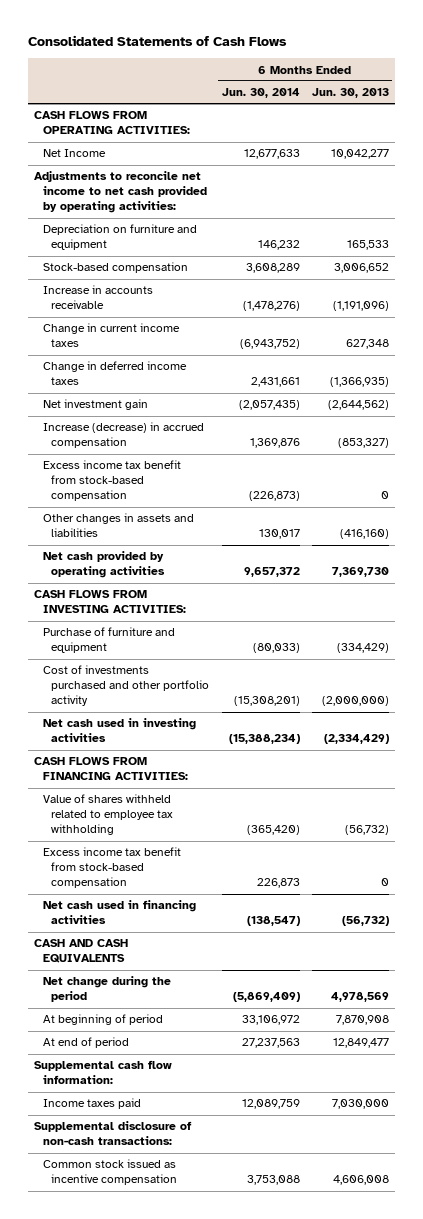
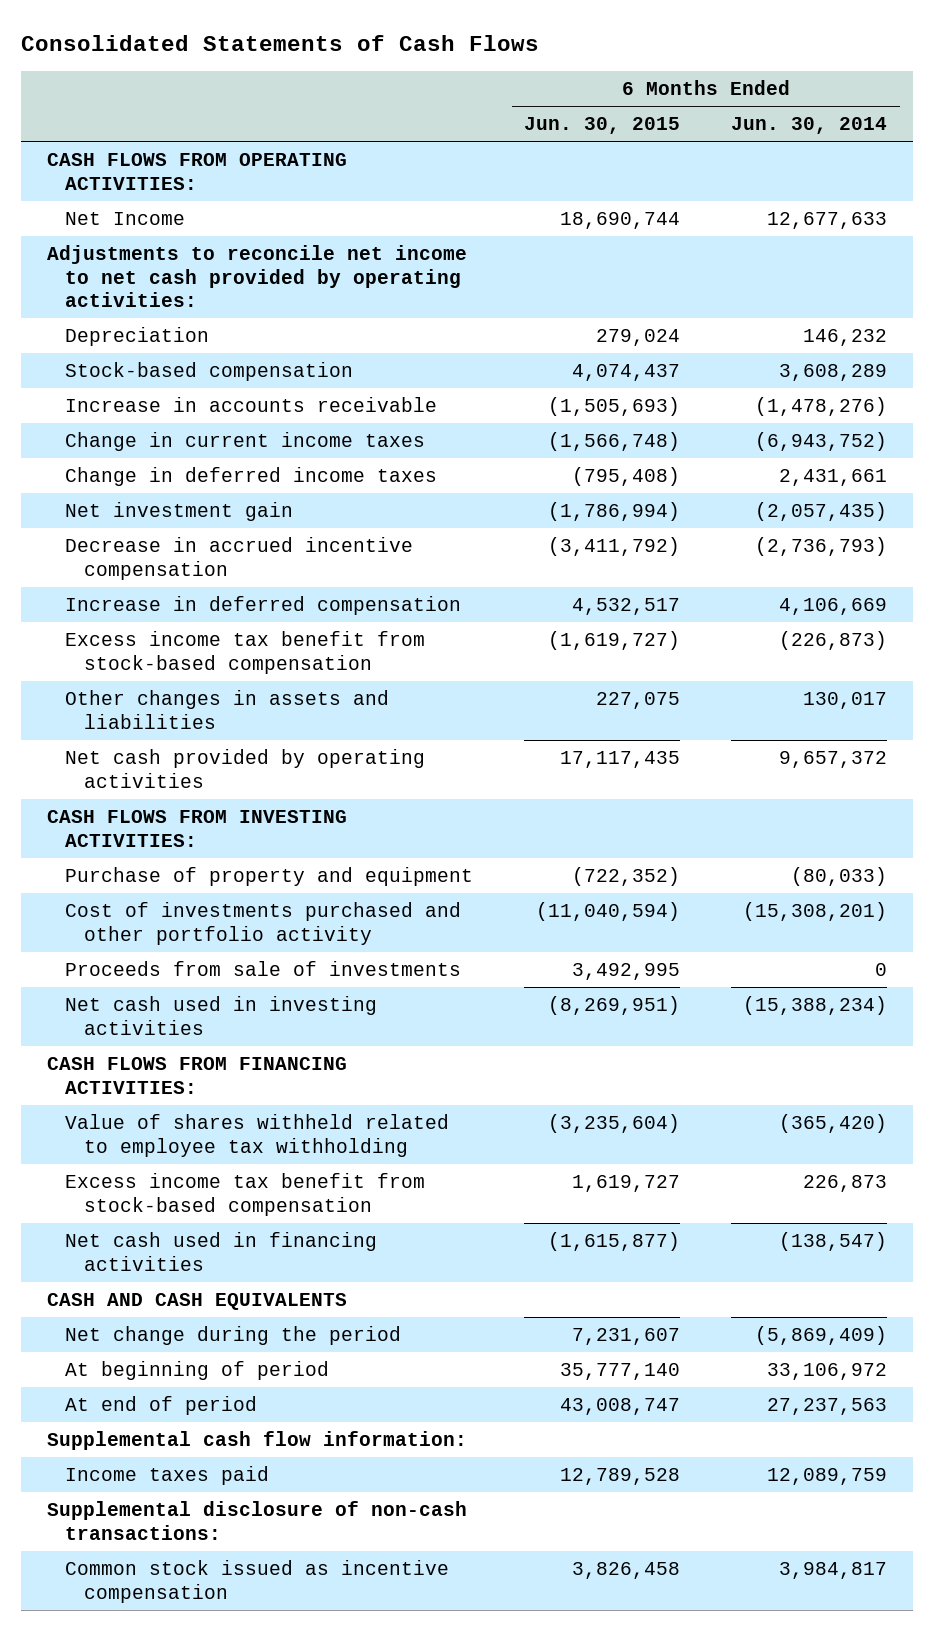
[312,88,390,99] Jun. 30, 2013 -> none
none -> [524,117,681,135] Jun. 30, 2015
[42,224,197,251] Depreciation on furniture and equipment -> [65,327,210,347] Depreciation
[42,422,204,449] Increase (decrease) in accrued compensation -> [65,537,414,580] Decrease in accrued incentive compensation
[249,438,300,449] 1,369,876 -> [755,537,888,557] (2,736,793)
none -> [65,596,462,616] Increase in deferred compensation
[42,627,175,654] Purchase of furniture and equipment -> [65,867,474,887] Purchase of property and equipment
none -> [65,961,462,977] Proceeds from sale of investments
[246,1175,300,1186] 3,753,088 -> [779,1562,888,1580] 3,984,817

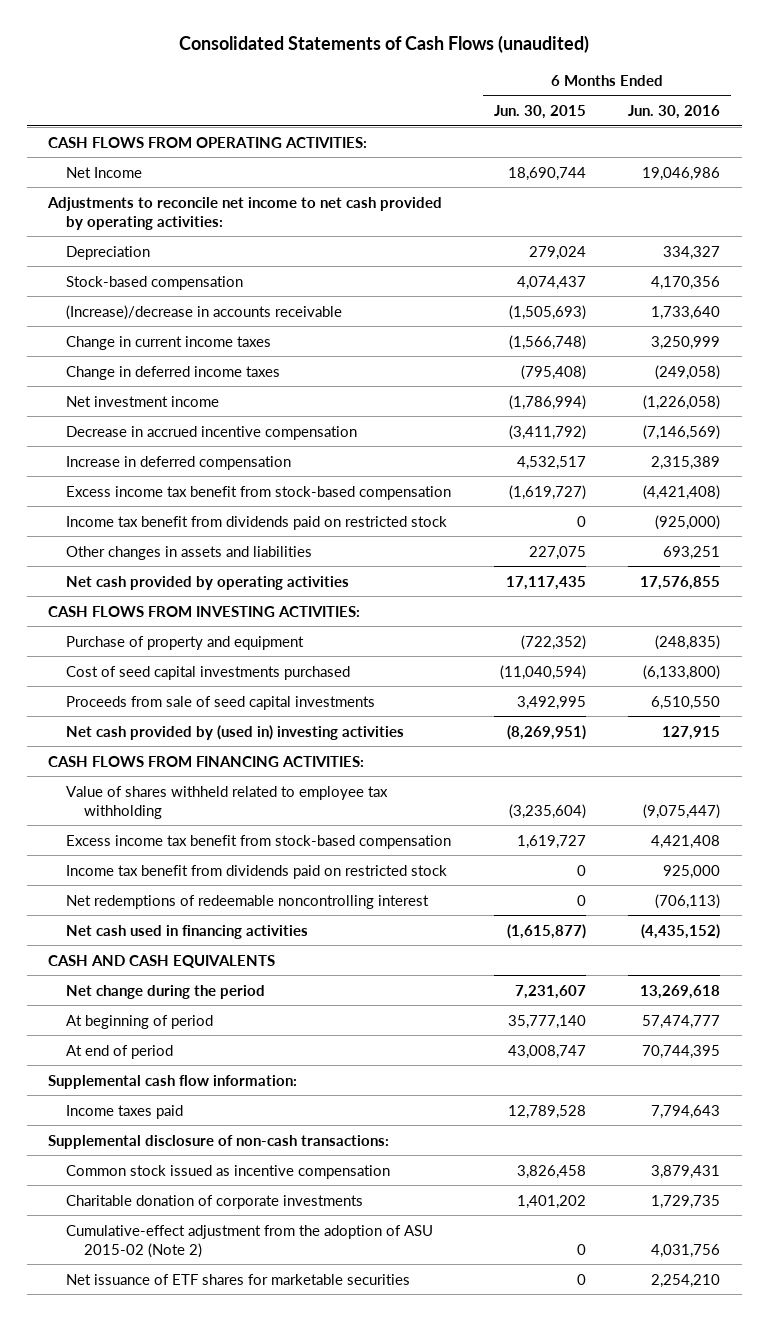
[20,35,539,52] Consolidated Statements of Cash Flows -> [179,35,590,54] Consolidated Statements of Cash Flows (unaudited)
[731,117,888,135] Jun. 30, 2014 -> none
none -> [628,105,721,120] Jun. 30, 2016
[65,397,438,413] Increase in accounts receivable -> [66,304,343,320] (Increase)/decrease in accounts receivable
[65,502,294,522] Net investment gain -> [66,395,220,407] Net investment income
none -> [66,515,448,530] Income tax benefit from dividends paid on restricted stock
[65,902,462,945] Cost of investments purchased and other portfolio activity -> [66,665,351,680] Cost of seed capital investments purchased
[65,961,462,977] Proceeds from sale of investments -> [66,695,376,710] Proceeds from sale of seed capital investments
[65,996,378,1035] Net cash used in investing activities -> [66,724,405,740] Net cash provided by (used in) investing activities
none -> [66,864,448,879] Income tax benefit from dividends paid on restricted stock
none -> [66,894,430,909] Net redemptions of redeemable noncontrolling interest
none -> [66,1194,364,1209] Charitable donation of corporate investments
none -> [66,1224,434,1258] Cumulative-effect adjustment from the adoption of ASU 2015-02 (Note 2)
none -> [66,1273,411,1285] Net issuance of ETF shares for marketable securities

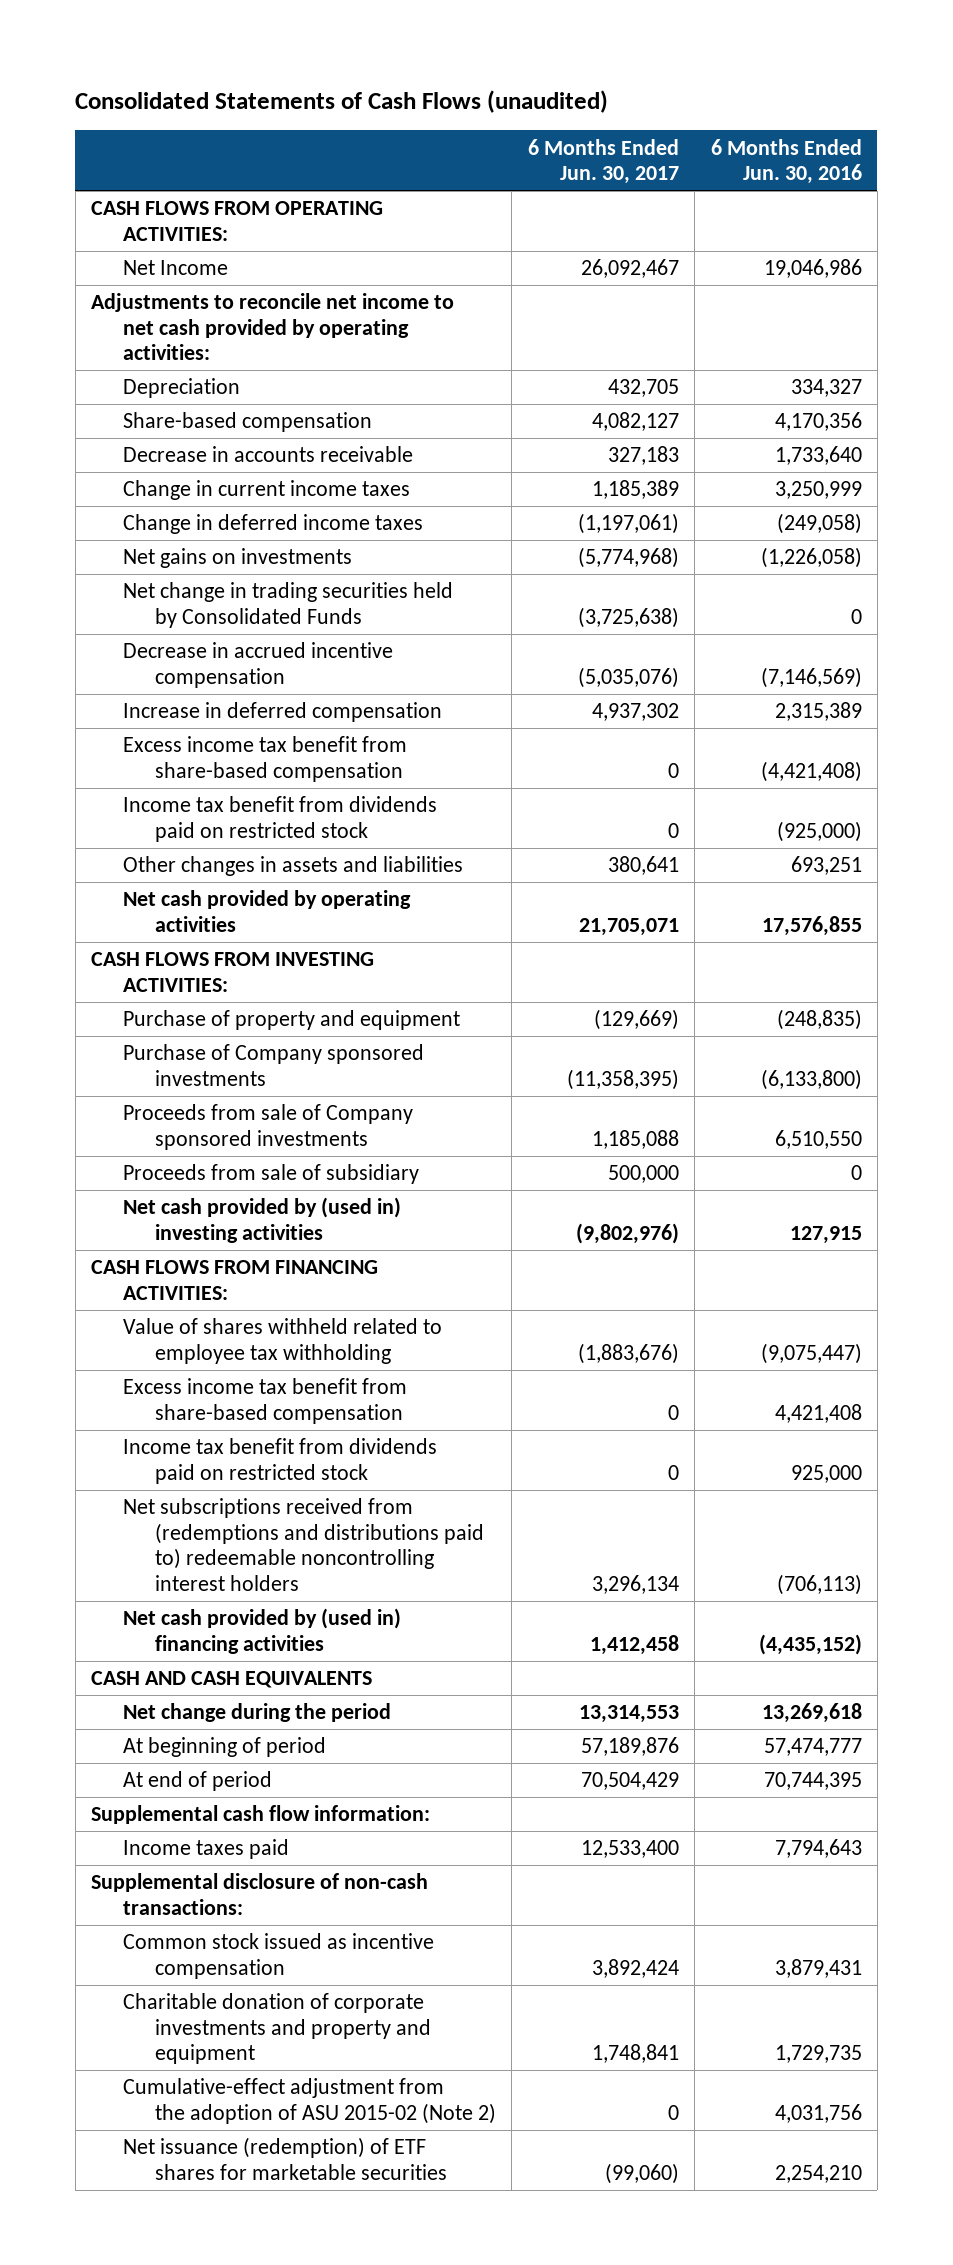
[493,105,586,120] Jun. 30, 2015 -> none
none -> [527,138,679,185] 6 Months Ended Jun. 30, 2017
[66,275,244,290] Stock-based compensation -> [123,412,373,433] Share-based compensation
[66,304,343,320] (Increase)/decrease in accounts receivable -> [123,446,414,463] Decrease in accounts receivable
[66,395,220,407] Net investment income -> [123,548,353,569] Net gains on investments
none -> [123,582,454,628] Net change in trading securities held by Consolidated Funds
[66,485,452,500] Excess income tax benefit from stock-based compensation -> [123,736,408,782] Excess income tax benefit from share-based compensation
[66,665,351,680] Cost of seed capital investments purchased -> [123,1044,425,1086] Purchase of Company sponsored investments
[66,695,376,710] Proceeds from sale of seed capital investments -> [123,1104,414,1150] Proceeds from sale of Company sponsored investments
none -> [123,1164,420,1185] Proceeds from sale of subsidiary
[66,834,452,849] Excess income tax benefit from stock-based compensation -> [123,1378,408,1424] Excess income tax benefit from share-based compensation
[66,894,430,909] Net redemptions of redeemable noncontrolling interest -> [123,1498,485,1591] Net subscriptions received from (redemptions and distributions paid to) redeemable noncontrolling interest holders
[66,924,309,939] Net cash used in financing activities -> [123,1608,402,1654] Net cash provided by (used in) financing activities
[66,1194,364,1209] Charitable donation of corporate investments -> [123,1993,432,2065] Charitable donation of corporate investments and property and equipment
[66,1273,411,1285] Net issuance of ETF shares for marketable securities -> [123,2137,448,2180] Net issuance (redemption) of ETF shares for marketable securities

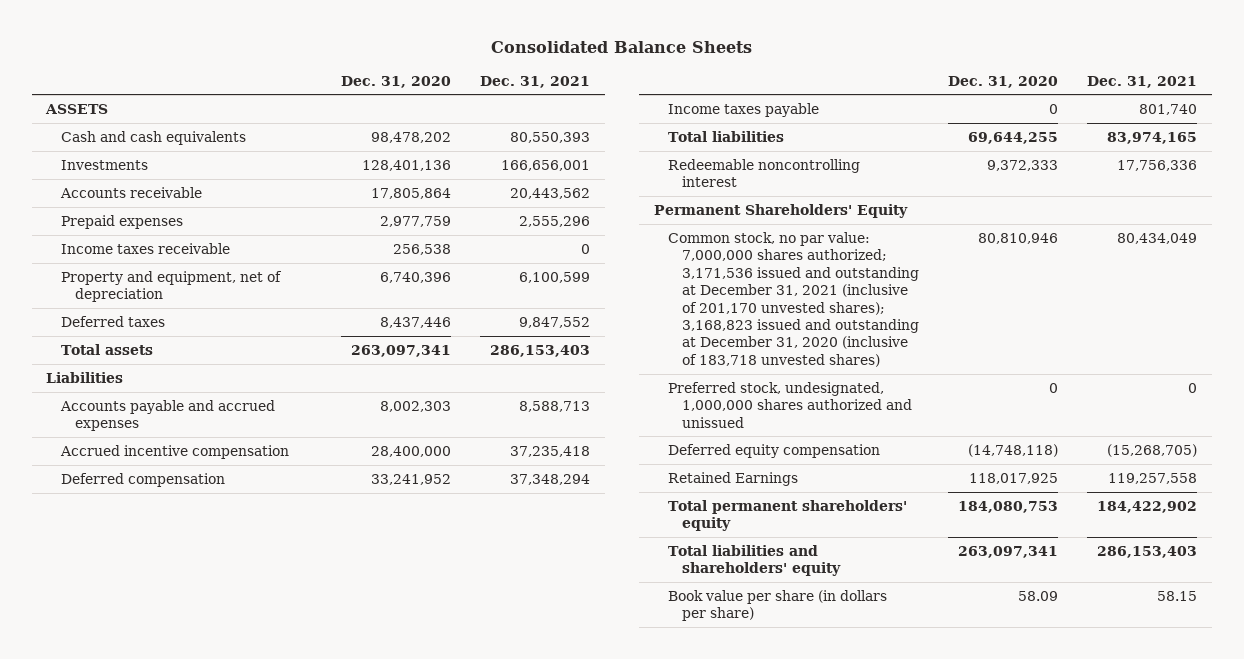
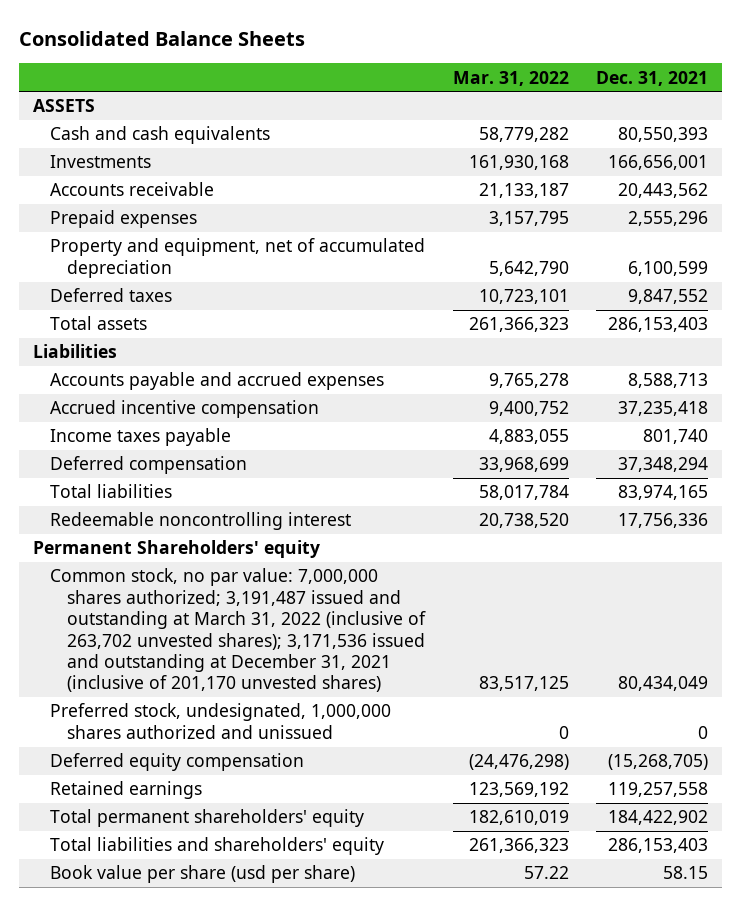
[340,75,451,88] Dec. 31, 2020 -> none
none -> [452,70,569,86] Mar. 31, 2022
[60,242,230,254] Income taxes receivable -> none
[60,270,282,303] Property and equipment, net of depreciation -> [49,238,425,278] Property and equipment, net of accumulated depreciation
[60,472,225,487] Deferred compensation -> [49,456,247,475] Deferred compensation
[653,203,908,218] Permanent Shareholders' Equity -> [32,540,320,559] Permanent Shareholders' equity
[667,231,920,367] Common stock, no par value: 7,000,000 shares authorized; 3,171,536 issued and outstanding at December 31, 2021 (inclusive of 201,170 unvested shares); 3,168,823 issued and outstanding at December 31, 2020 (inclusive of 183,718 unvested shares) -> [49,568,427,693] Common stock, no par value: 7,000,000 shares authorized; 3,191,487 issued and outstanding at March 31, 2022 (inclusive of 263,702 unvested shares); 3,171,536 issued and outstanding at December 31, 2021 (inclusive of 201,170 unvested shares)
[667,471,798,486] Retained Earnings -> [49,781,202,800] Retained earnings
[667,589,887,622] Book value per share (in dollars per share) -> [49,865,355,884] Book value per share (usd per share)

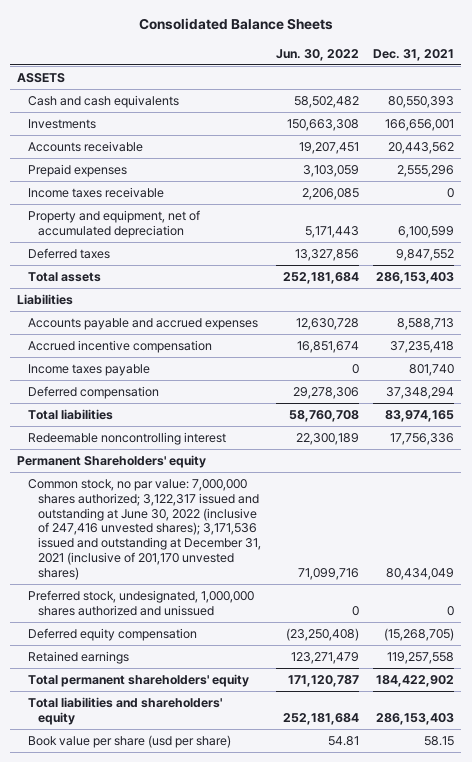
[452,70,569,86] Mar. 31, 2022 -> none
none -> [275,48,359,61] Jun. 30, 2022
none -> [27,187,164,199] Income taxes receivable
[49,568,427,693] Common stock, no par value: 7,000,000 shares authorized; 3,191,487 issued and outstanding at March 31, 2022 (inclusive of 263,702 unvested shares); 3,171,536 issued and outstanding at December 31, 2021 (inclusive of 201,170 unvested shares) -> [27,479,262,580] Common stock, no par value: 7,000,000 shares authorized; 3,122,317 issued and outstanding at June 30, 2022 (inclusive of 247,416 unvested shares); 3,171,536 issued and outstanding at December 31, 2021 (inclusive of 201,170 unvested shares)

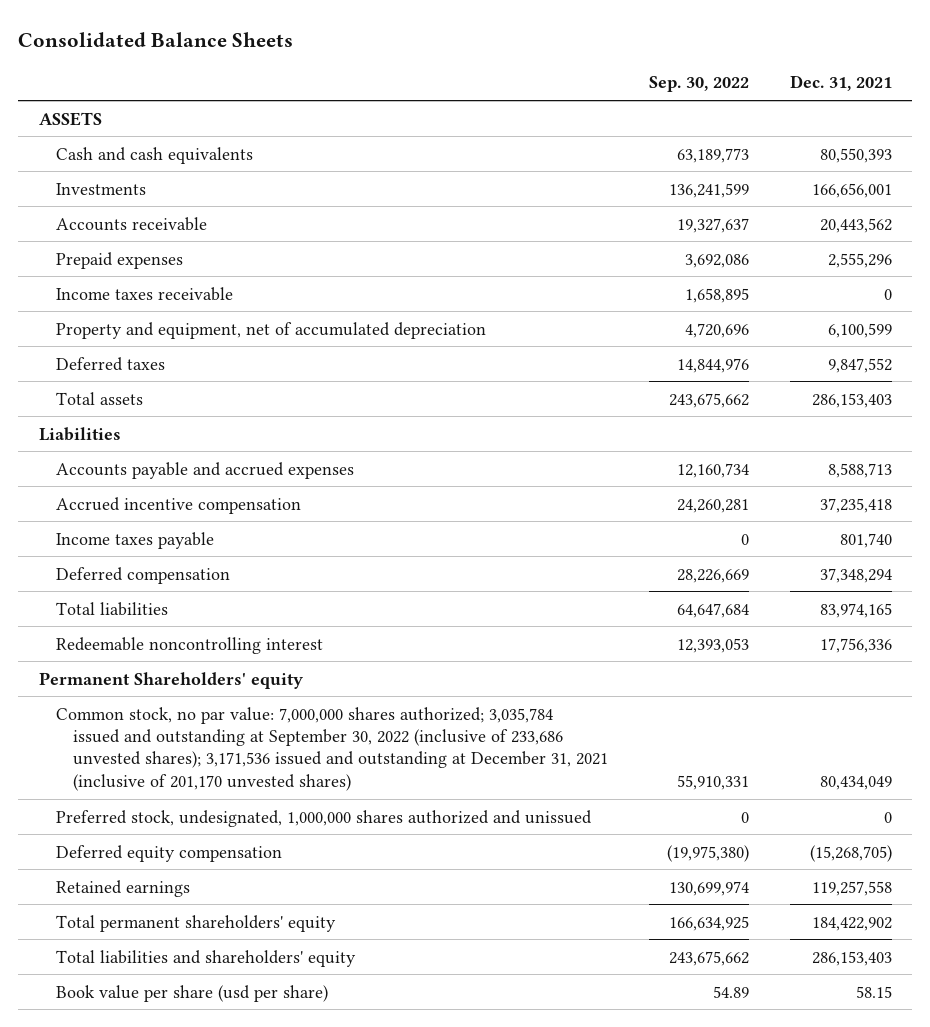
[275,48,359,61] Jun. 30, 2022 -> none
none -> [648,76,749,93] Sep. 30, 2022
[27,479,262,580] Common stock, no par value: 7,000,000 shares authorized; 3,122,317 issued and outstanding at June 30, 2022 (inclusive of 247,416 unvested shares); 3,171,536 issued and outstanding at December 31, 2021 (inclusive of 201,170 unvested shares) -> [55,706,609,791] Common stock, no par value: 7,000,000 shares authorized; 3,035,784 issued and outstanding at September 30, 2022 (inclusive of 233,686 unvested shares); 3,171,536 issued and outstanding at December 31, 2021 (inclusive of 201,170 unvested shares)

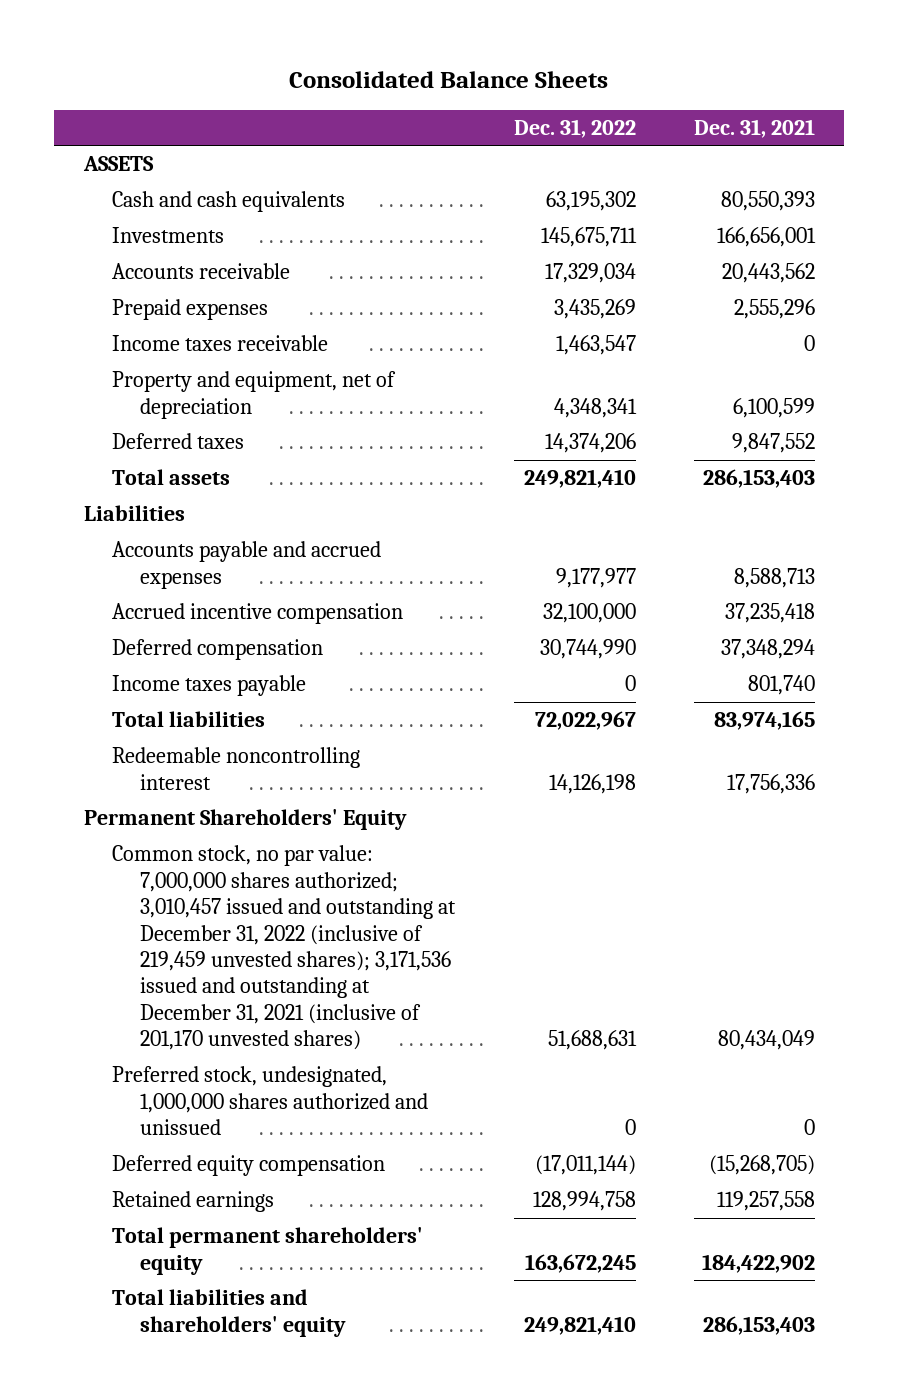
[648,76,749,93] Sep. 30, 2022 -> none
none -> [513,118,636,138] Dec. 31, 2022
[55,321,486,339] Property and equipment, net of accumulated depreciation -> [111,371,396,419] Property and equipment, net of depreciation
[55,531,214,549] Income taxes payable -> [111,675,306,697] Income taxes payable
[38,671,303,689] Permanent Shareholders' equity -> [83,809,407,831] Permanent Shareholders' Equity
[55,706,609,791] Common stock, no par value: 7,000,000 shares authorized; 3,035,784 issued and outstanding at September 30, 2022 (inclusive of 233,686 unvested shares); 3,171,536 issued and outstanding at December 31, 2021 (inclusive of 201,170 unvested shares) -> [111,845,457,1051] Common stock, no par value: 7,000,000 shares authorized; 3,010,457 issued and outstanding at December 31, 2022 (inclusive of 219,459 unvested shares); 3,171,536 issued and outstanding at December 31, 2021 (inclusive of 201,170 unvested shares)
[55,984,328,1002] Book value per share (usd per share) -> none

